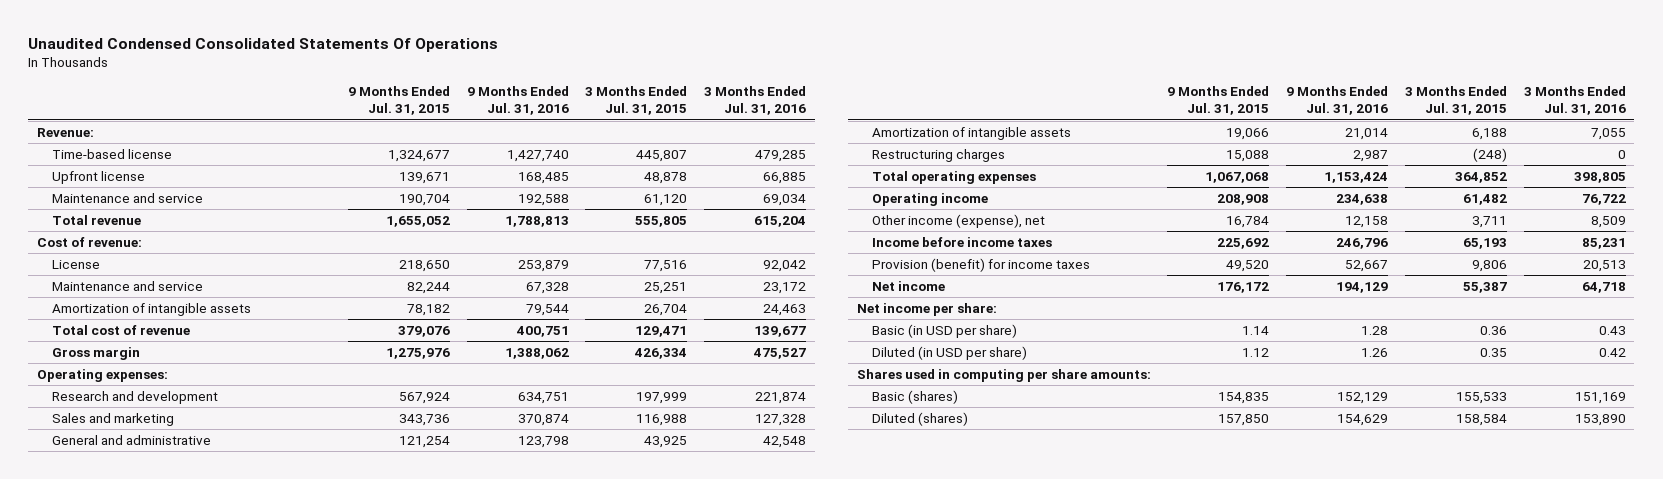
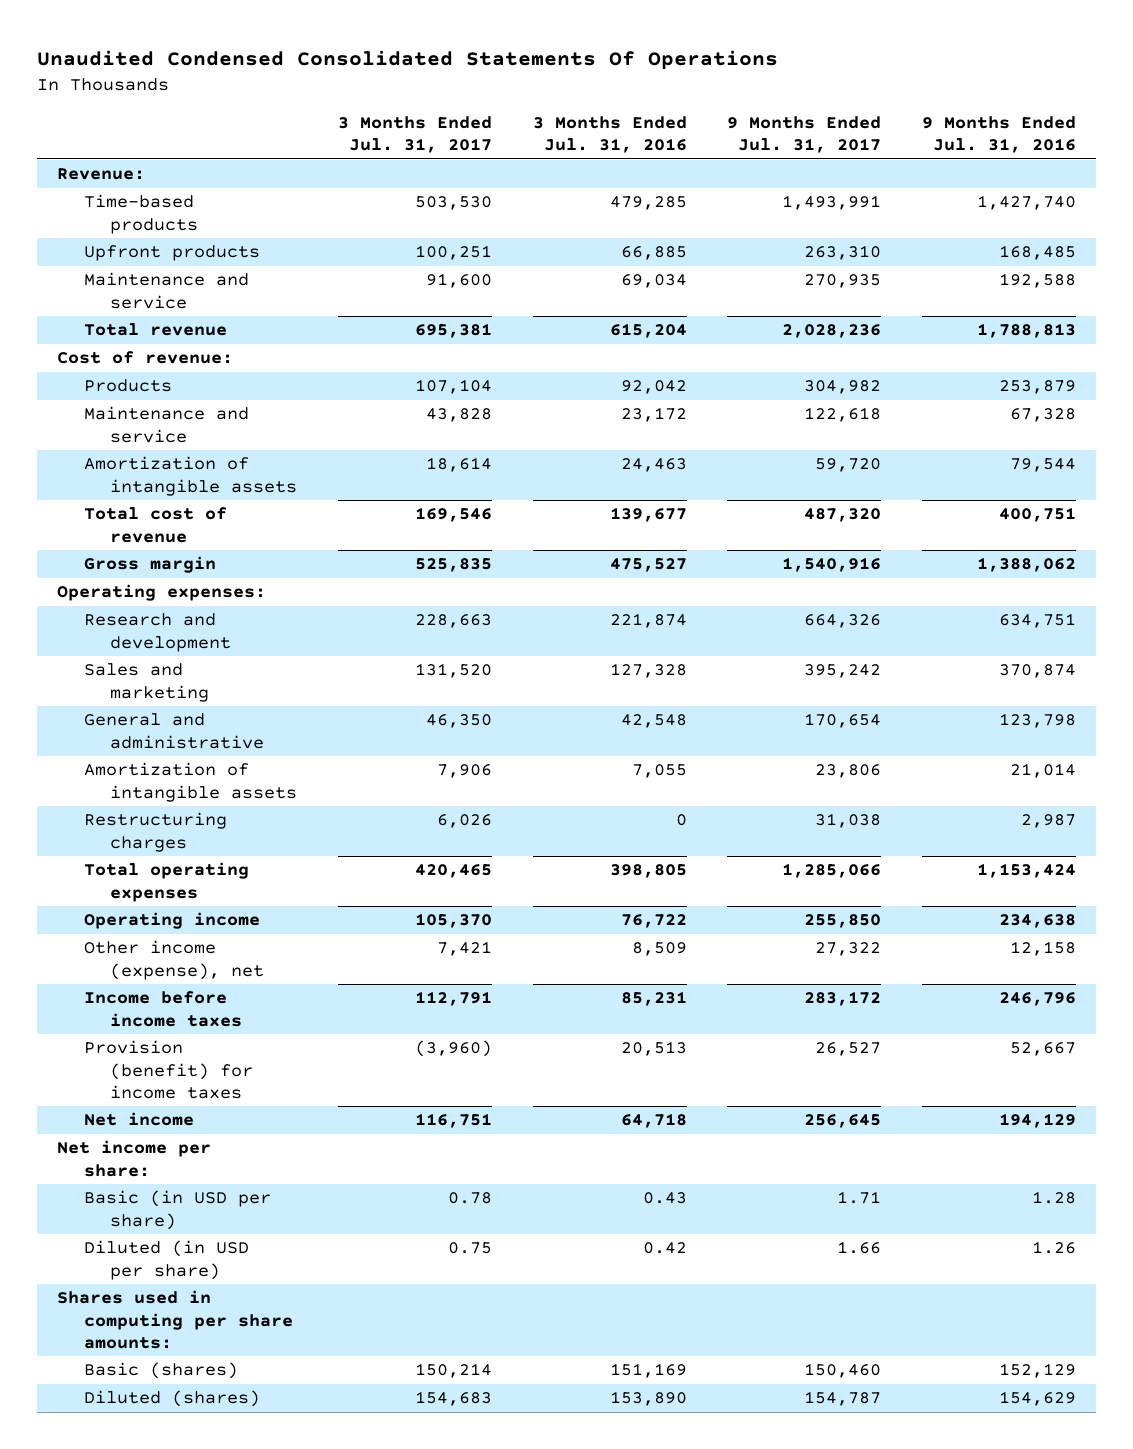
[347,86,450,116] 9 Months Ended Jul. 31, 2015 -> none
[585,86,688,116] 3 Months Ended Jul. 31, 2015 -> none
none -> [337,116,492,154] 3 Months Ended Jul. 31, 2017
none -> [727,116,882,154] 9 Months Ended Jul. 31, 2017
[52,148,173,159] Time-based license -> [83,194,199,234] Time-based products
[52,170,146,184] Upfront license -> [83,245,260,262] Upfront products
[52,259,101,269] License -> [83,379,172,393] Products

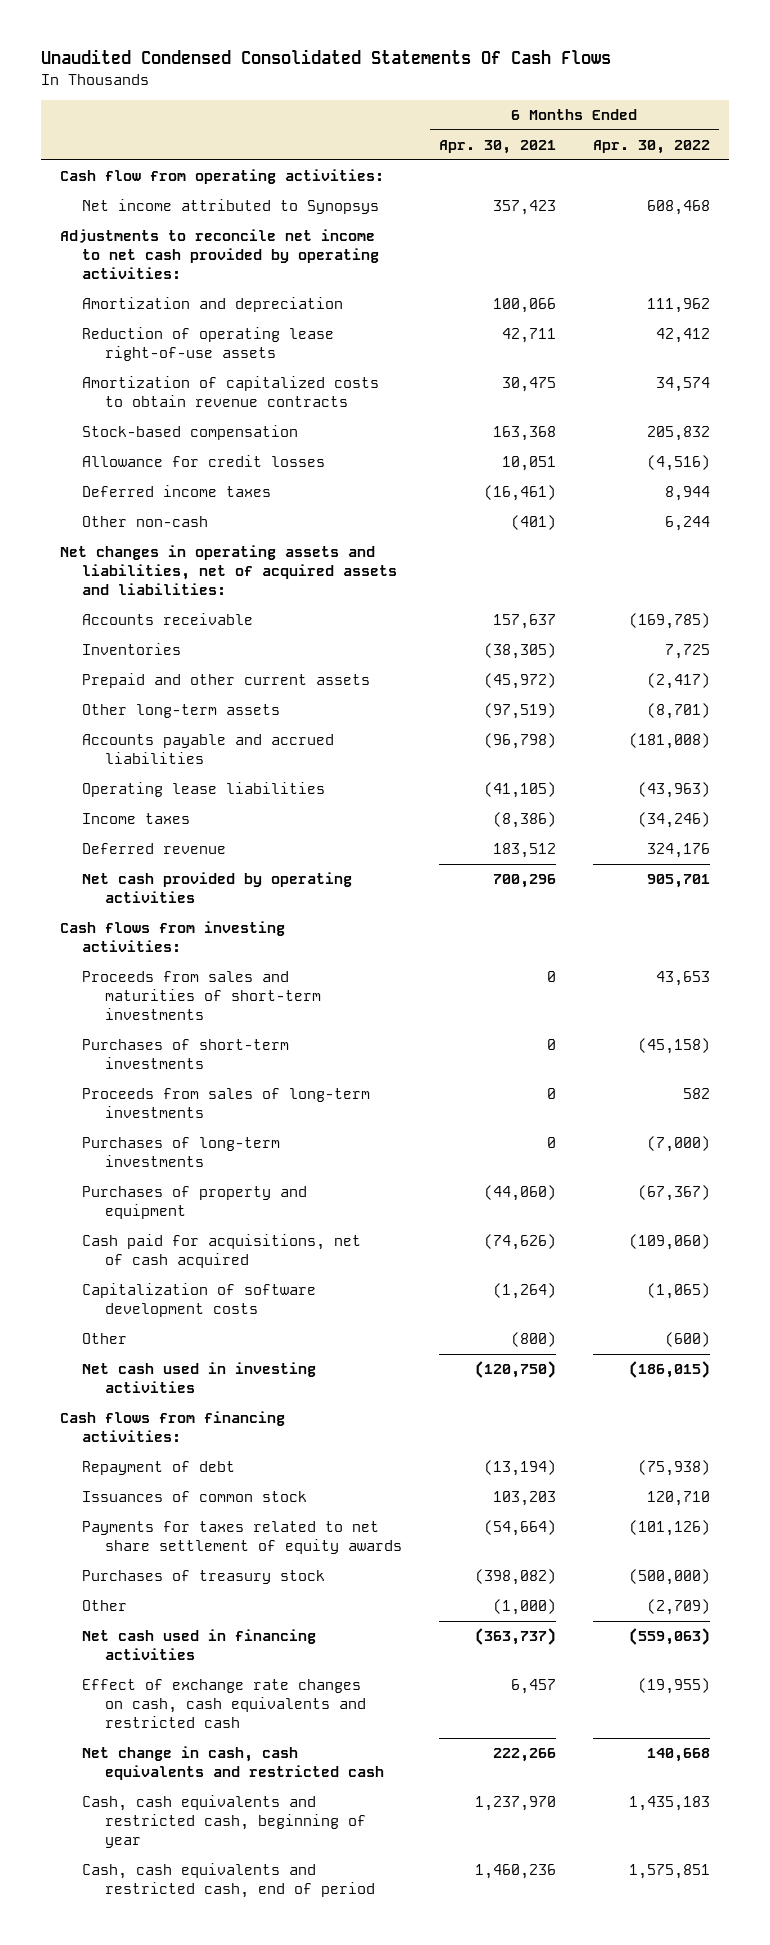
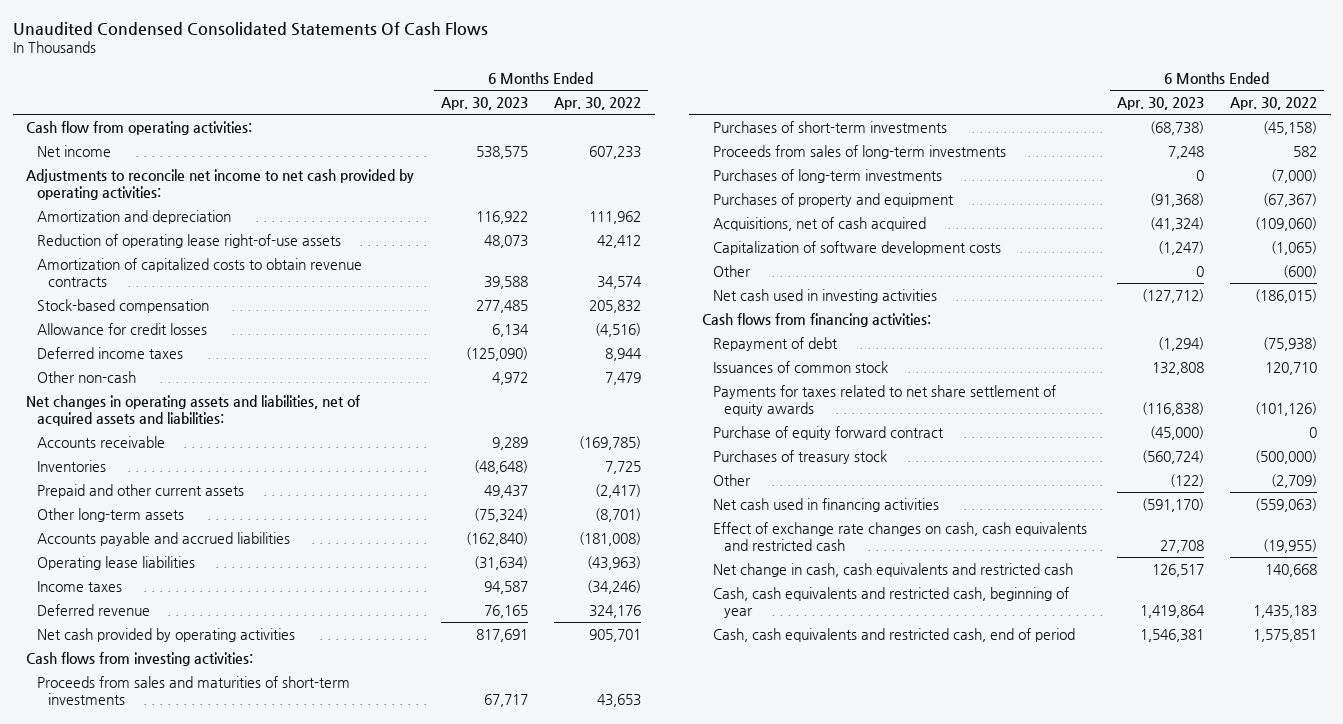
[438,139,556,154] Apr. 30, 2021 -> none
none -> [440,97,528,111] Apr. 30, 2023
[82,199,380,215] Net income attributed to Synopsys -> none
none -> [37,144,112,157] Net income
[664,516,710,532] 6,244 -> [605,371,642,385] 7,479
[82,1234,362,1269] Cash paid for acquisitions, net of cash acquired -> [713,216,927,231] Acquisitions, net of cash acquired
none -> [713,425,945,440] Purchase of equity forward contract

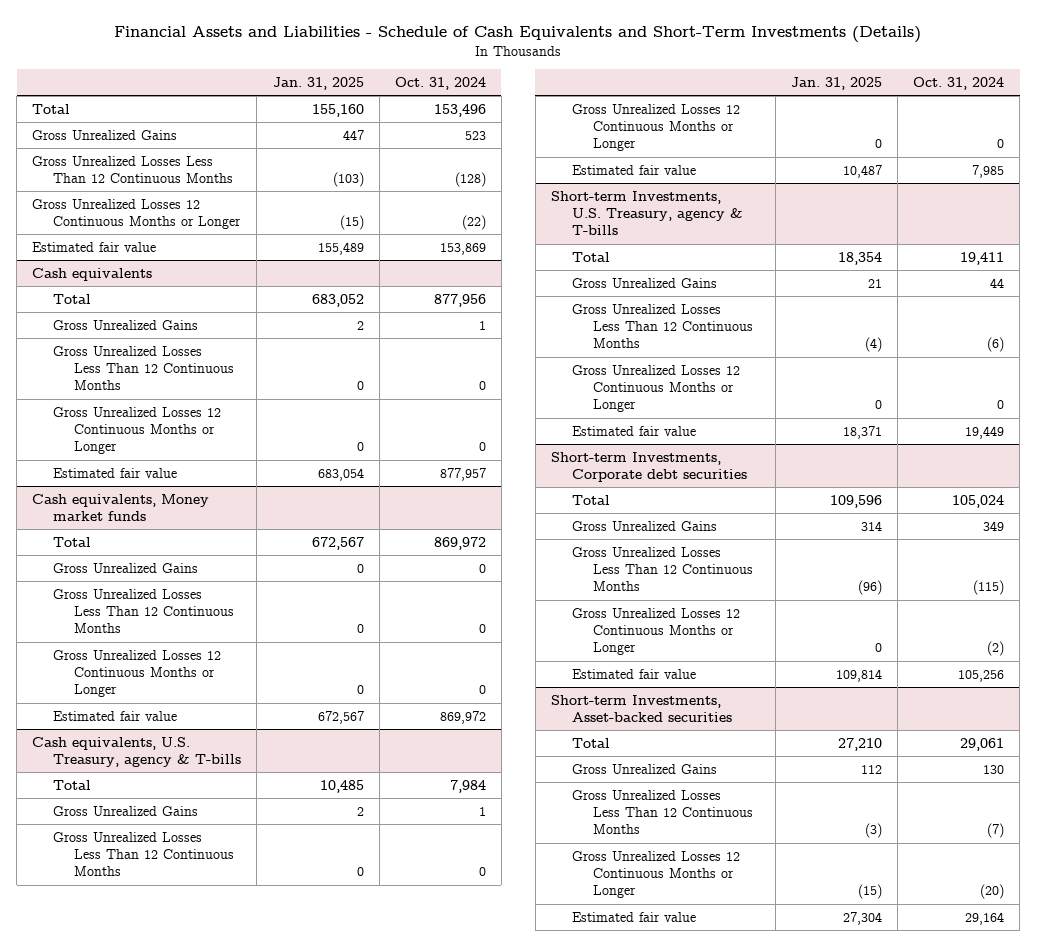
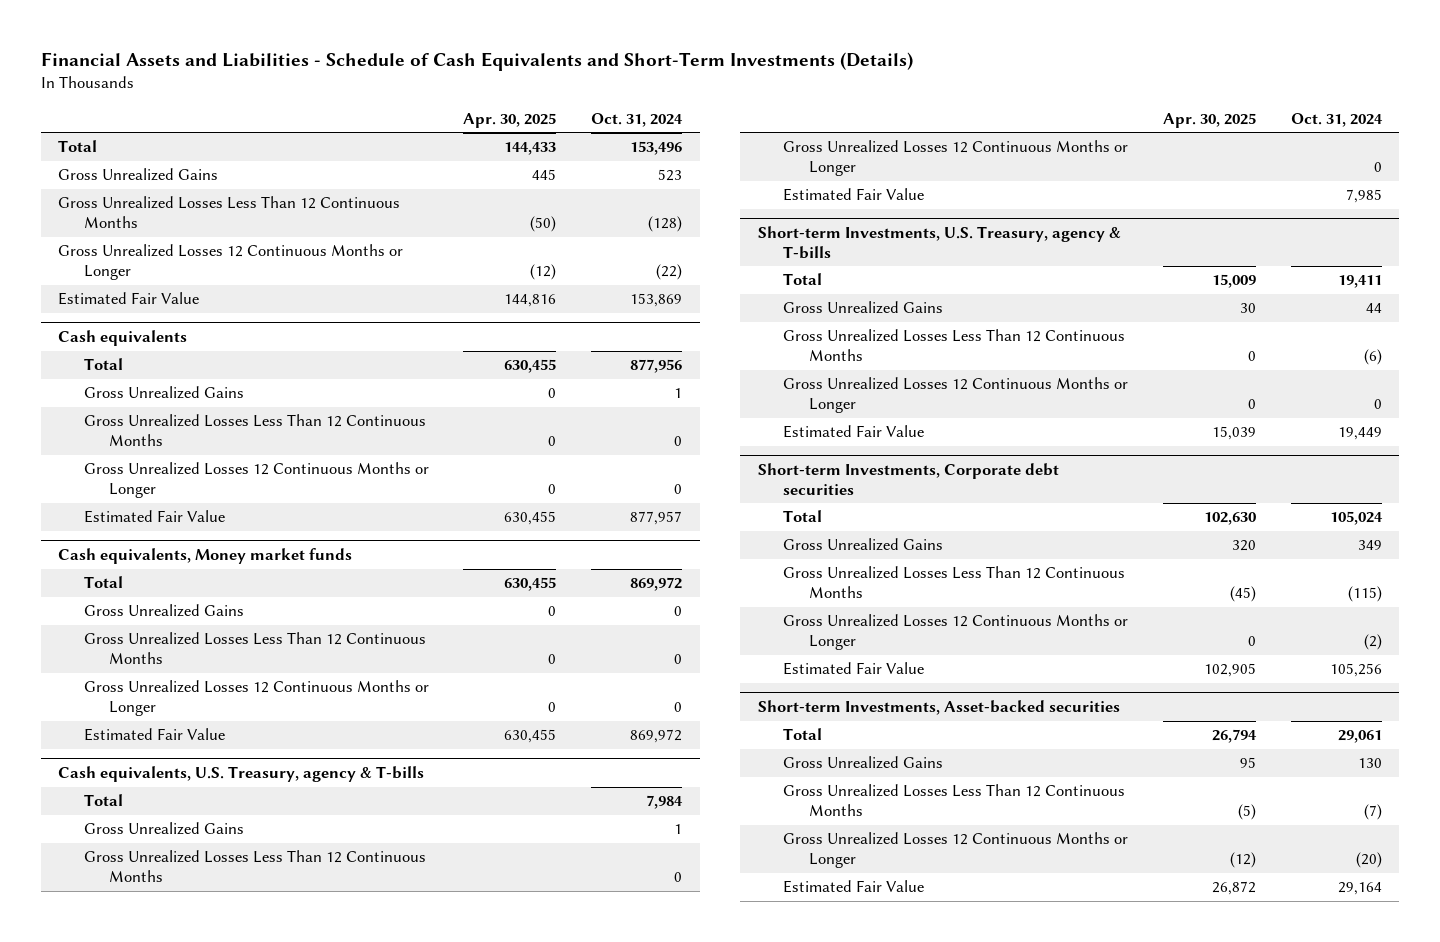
[272,76,364,90] Jan. 31, 2025 -> none
none -> [463,112,557,128] Apr. 30, 2025
[32,241,157,252] Estimated fair value -> [58,292,200,306] Estimated Fair Value
[53,467,178,478] Estimated fair value -> [83,510,225,524] Estimated Fair Value
[53,710,178,721] Estimated fair value -> [83,728,225,742] Estimated Fair Value
[571,164,696,175] Estimated fair value -> [783,188,925,202] Estimated Fair Value
[571,425,696,436] Estimated fair value -> [783,425,925,439] Estimated Fair Value
[571,668,696,679] Estimated fair value -> [783,662,925,676] Estimated Fair Value
[571,911,696,922] Estimated fair value -> [783,880,925,894] Estimated Fair Value

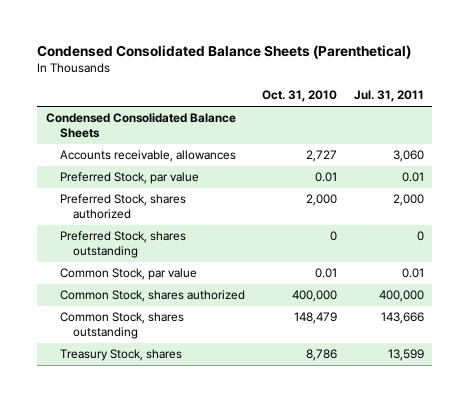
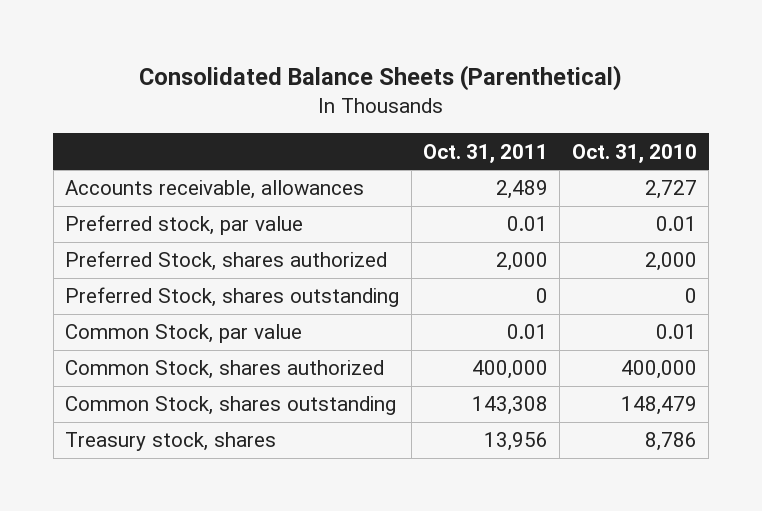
[37,44,412,59] Condensed Consolidated Balance Sheets (Parenthetical) -> [138,64,622,91] Consolidated Balance Sheets (Parenthetical)
[353,90,424,103] Jul. 31, 2011 -> none
none -> [422,143,548,163] Oct. 31, 2011
[45,113,236,138] Condensed Consolidated Balance Sheets -> none
[59,172,199,185] Preferred Stock, par value -> [65,215,304,236] Preferred stock, par value
[59,349,182,362] Treasury Stock, shares -> [65,432,277,452] Treasury stock, shares

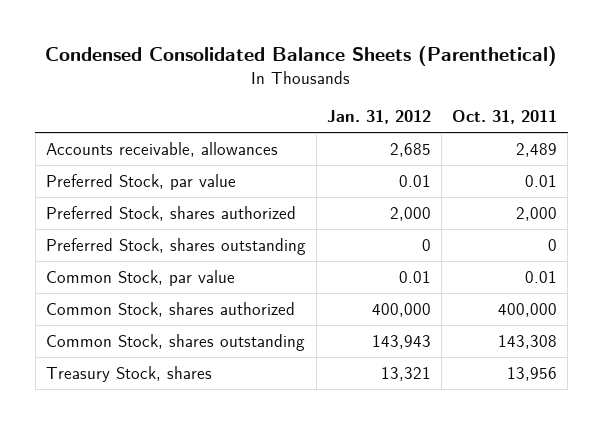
[138,64,622,91] Consolidated Balance Sheets (Parenthetical) -> [45,46,558,67] Condensed Consolidated Balance Sheets (Parenthetical)
[571,143,697,163] Oct. 31, 2010 -> none
none -> [326,110,431,125] Jan. 31, 2012
[65,215,304,236] Preferred stock, par value -> [45,173,236,190] Preferred Stock, par value
[65,432,277,452] Treasury stock, shares -> [45,365,212,382] Treasury Stock, shares

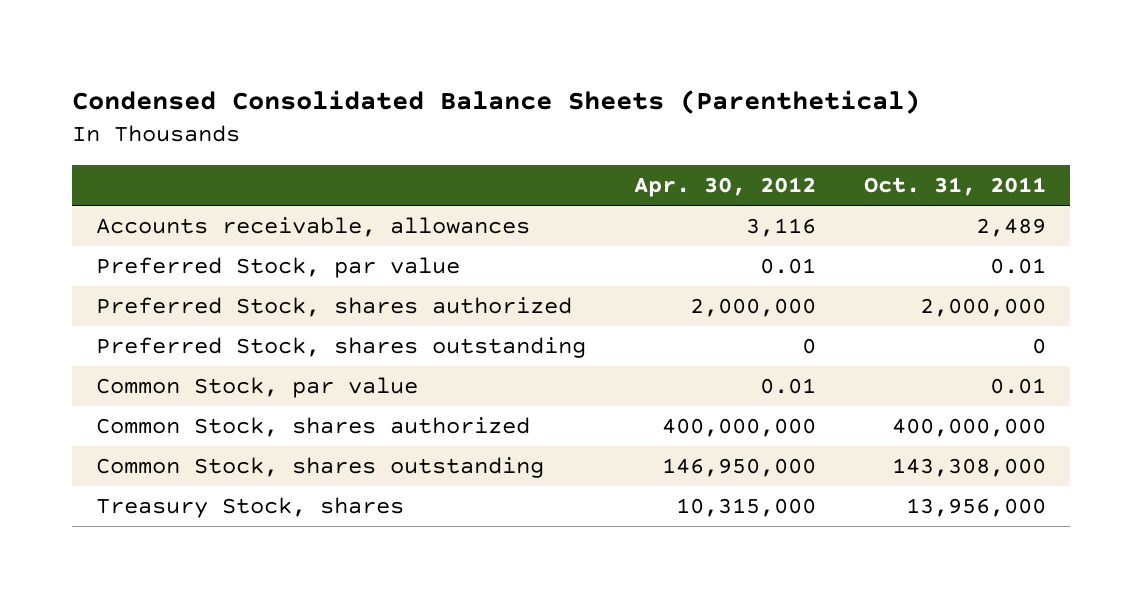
[326,110,431,125] Jan. 31, 2012 -> none
none -> [634,177,817,198] Apr. 30, 2012
[516,206,558,221] 2,000 -> [920,298,1047,318] 2,000,000
[498,302,558,317] 400,000 -> [892,418,1047,438] 400,000,000
[498,334,558,349] 143,308 -> [892,458,1047,478] 143,308,000
[507,366,558,381] 13,956 -> [906,498,1047,518] 13,956,000

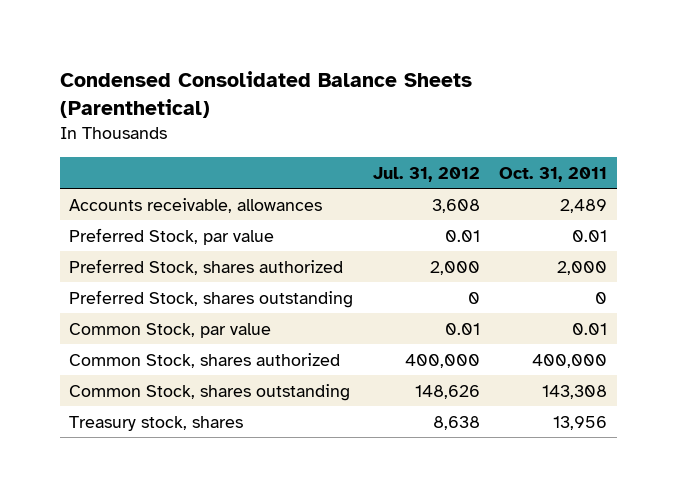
[634,177,817,198] Apr. 30, 2012 -> none
none -> [372,166,480,182] Jul. 31, 2012
[920,298,1047,318] 2,000,000 -> [557,260,608,275] 2,000
[892,418,1047,438] 400,000,000 -> [532,353,608,368] 400,000
[892,458,1047,478] 143,308,000 -> [542,384,608,399] 143,308
[95,497,404,519] Treasury Stock, shares -> [69,415,244,431] Treasury stock, shares
[906,498,1047,518] 13,956,000 -> [553,415,608,430] 13,956

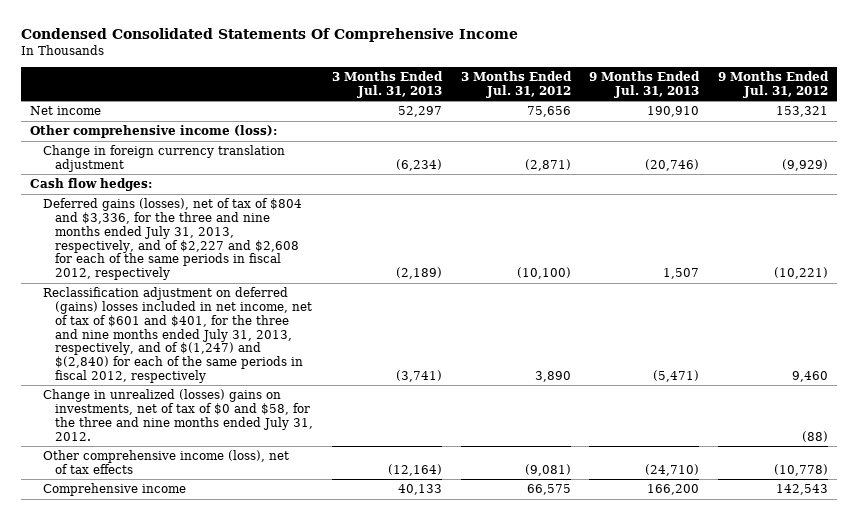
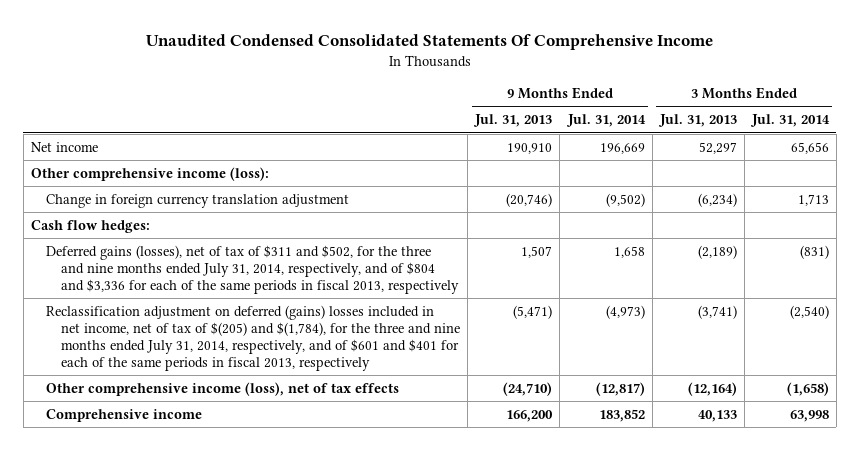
[20,28,518,43] Condensed Consolidated Statements Of Comprehensive Income -> [145,34,713,51] Unaudited Condensed Consolidated Statements Of Comprehensive Income
[460,70,572,98] 3 Months Ended Jul. 31, 2012 -> none
[717,70,829,98] 9 Months Ended Jul. 31, 2012 -> none
none -> [565,114,646,128] Jul. 31, 2014
none -> [749,114,830,128] Jul. 31, 2014
[42,389,314,441] Change in unrealized (losses) gains on investments, net of tax of $0 and $58, for the three and nine months ended July 31, 2012. -> none
[42,198,302,281] Deferred gains (losses), net of tax of $804 and $3,336, for the three and nine months ended July 31, 2013, respectively, and of $2,227 and $2,608 for each of the same periods in fiscal 2012, respectively -> [46,244,460,295] Deferred gains (losses), net of tax of $311 and $502, for the three and nine months ended July 31, 2014, respectively, and of $804 and $3,336 for each of the same periods in fiscal 2013, respectively
[42,287,313,383] Reclassification adjustment on deferred (gains) losses included in net income, net of tax of $601 and $401, for the three and nine months ended July 31, 2013, respectively, and of $(1,247) and $(2,840) for each of the same periods in fiscal 2012, respectively -> [46,304,461,372] Reclassification adjustment on deferred (gains) losses included in net income, net of tax of $(205) and $(1,784), for the three and nine months ended July 31, 2014, respectively, and of $601 and $401 for each of the same periods in fiscal 2013, respectively

